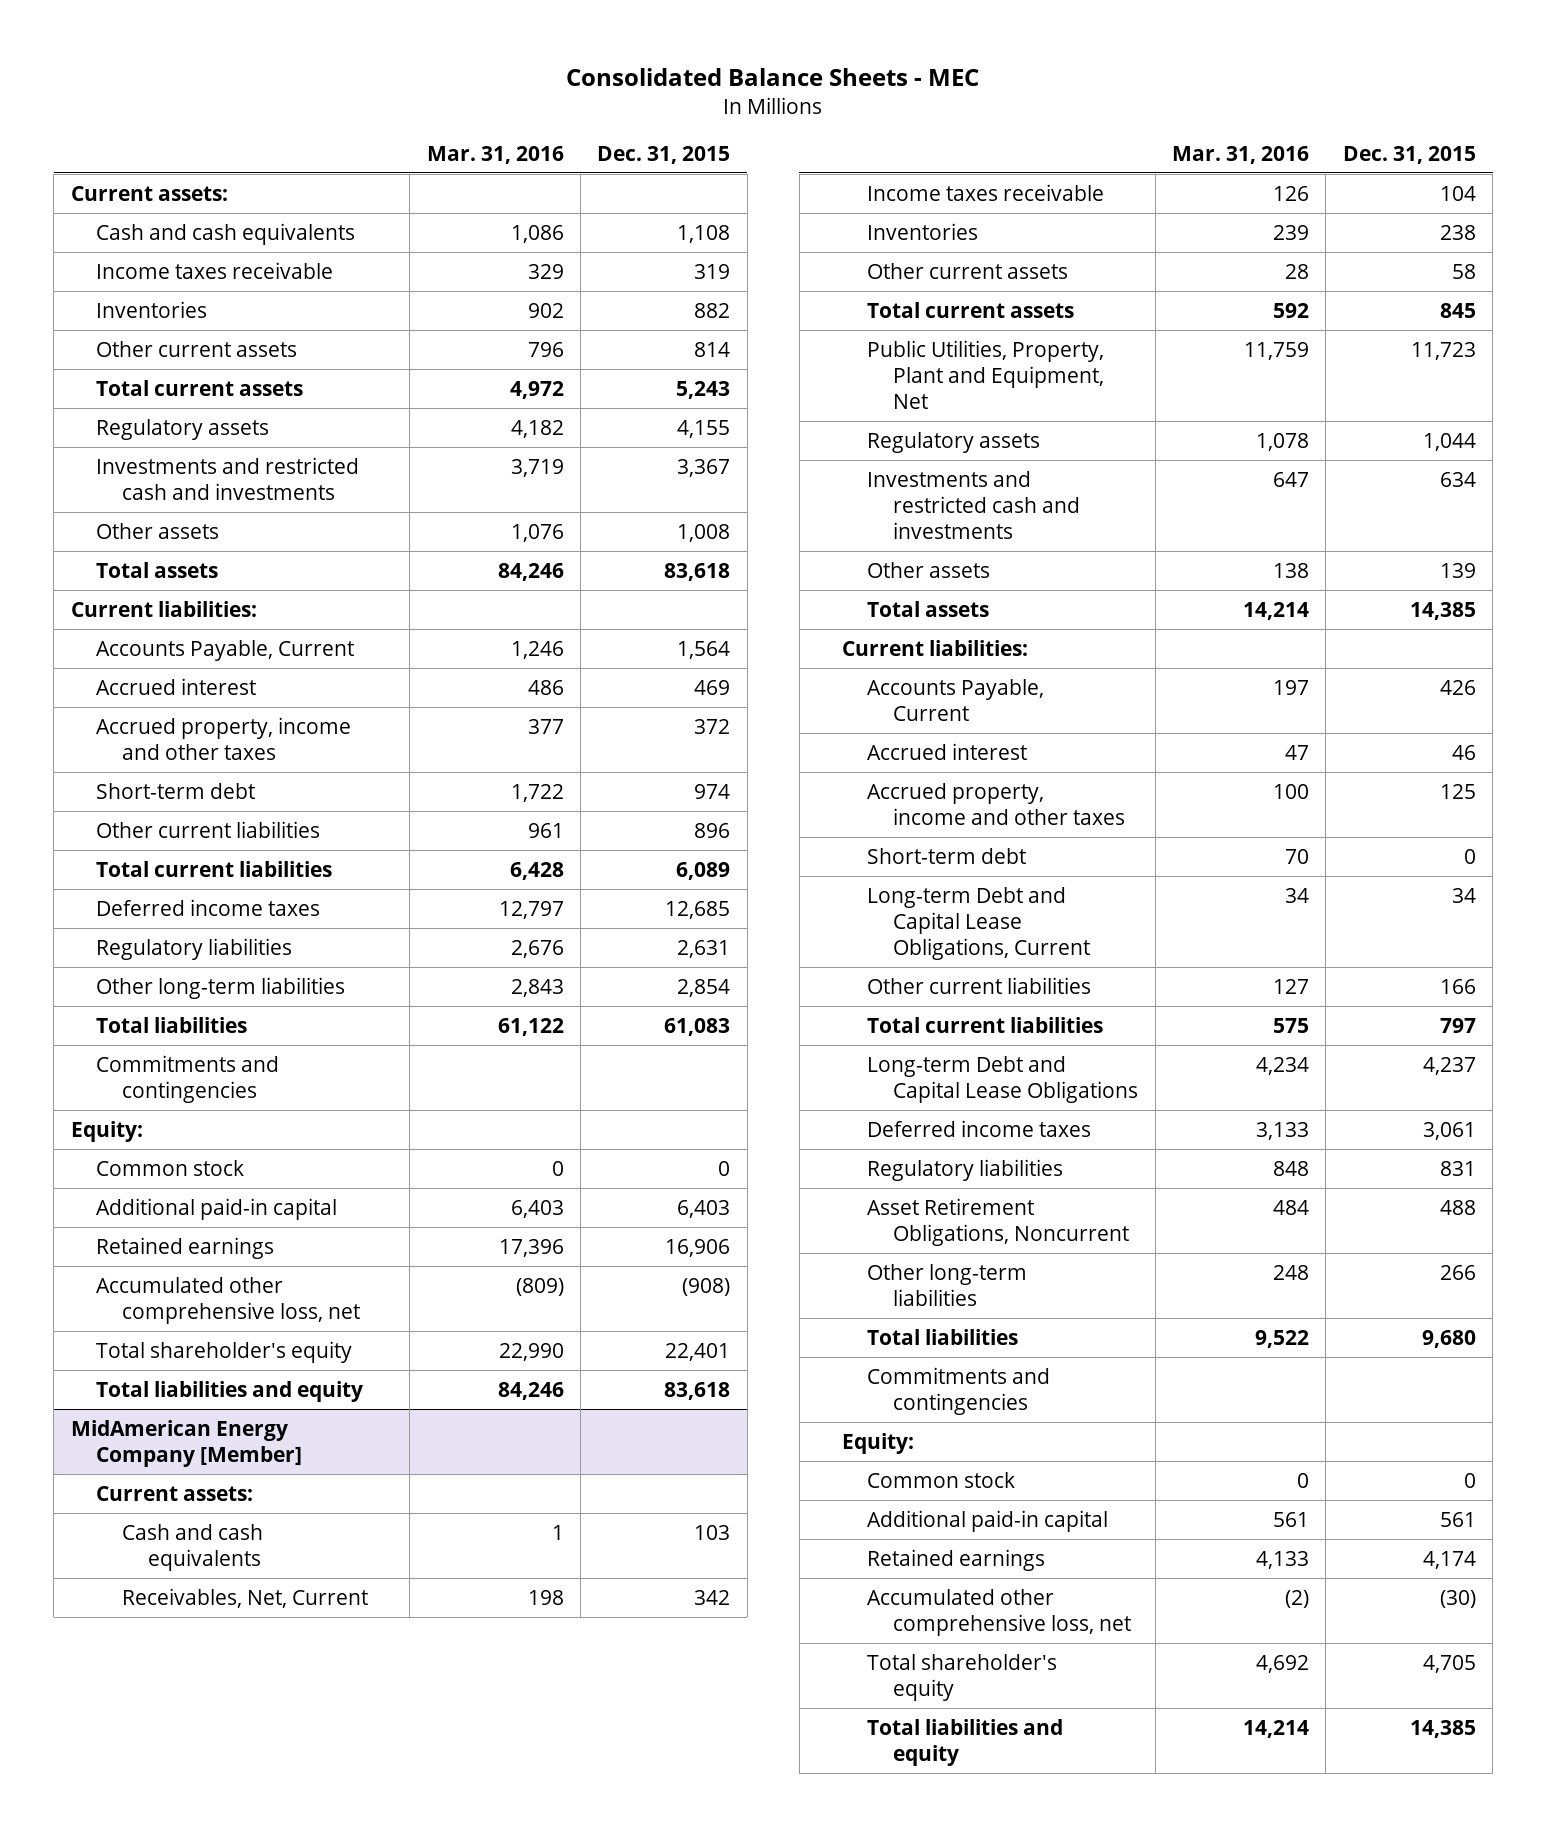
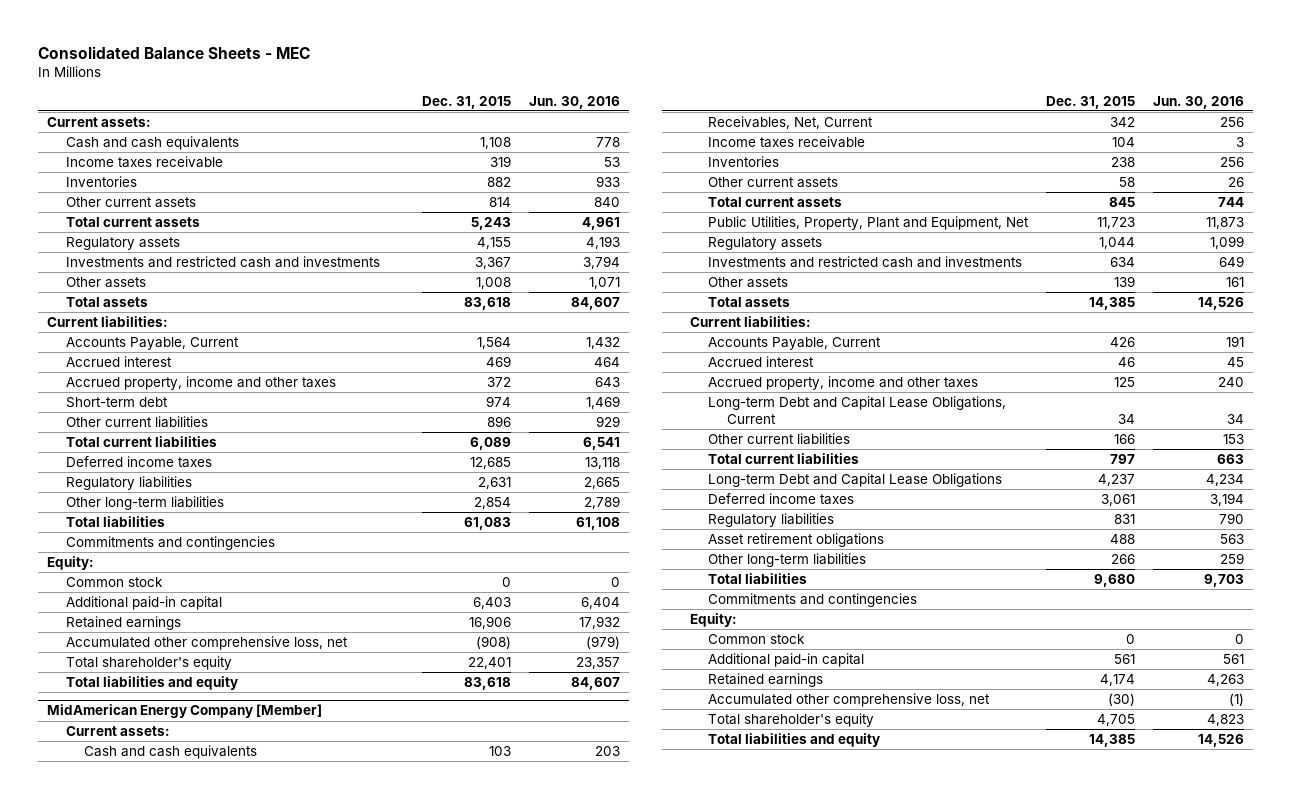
[426,145,564,164] Mar. 31, 2016 -> none
none -> [528,95,620,109] Jun. 30, 2016
[867,847,1027,864] Short-term debt -> none
[867,1197,1130,1247] Asset Retirement Obligations, Noncurrent -> [708,533,885,548] Asset retirement obligations

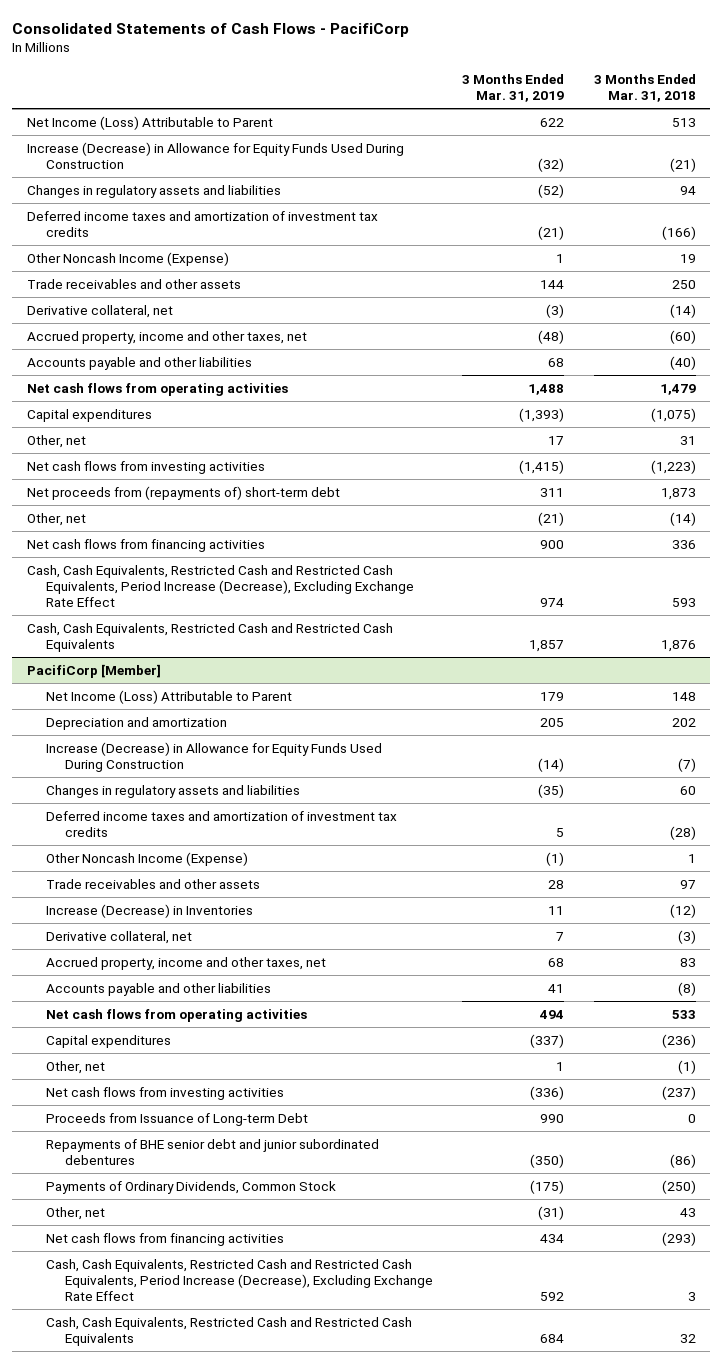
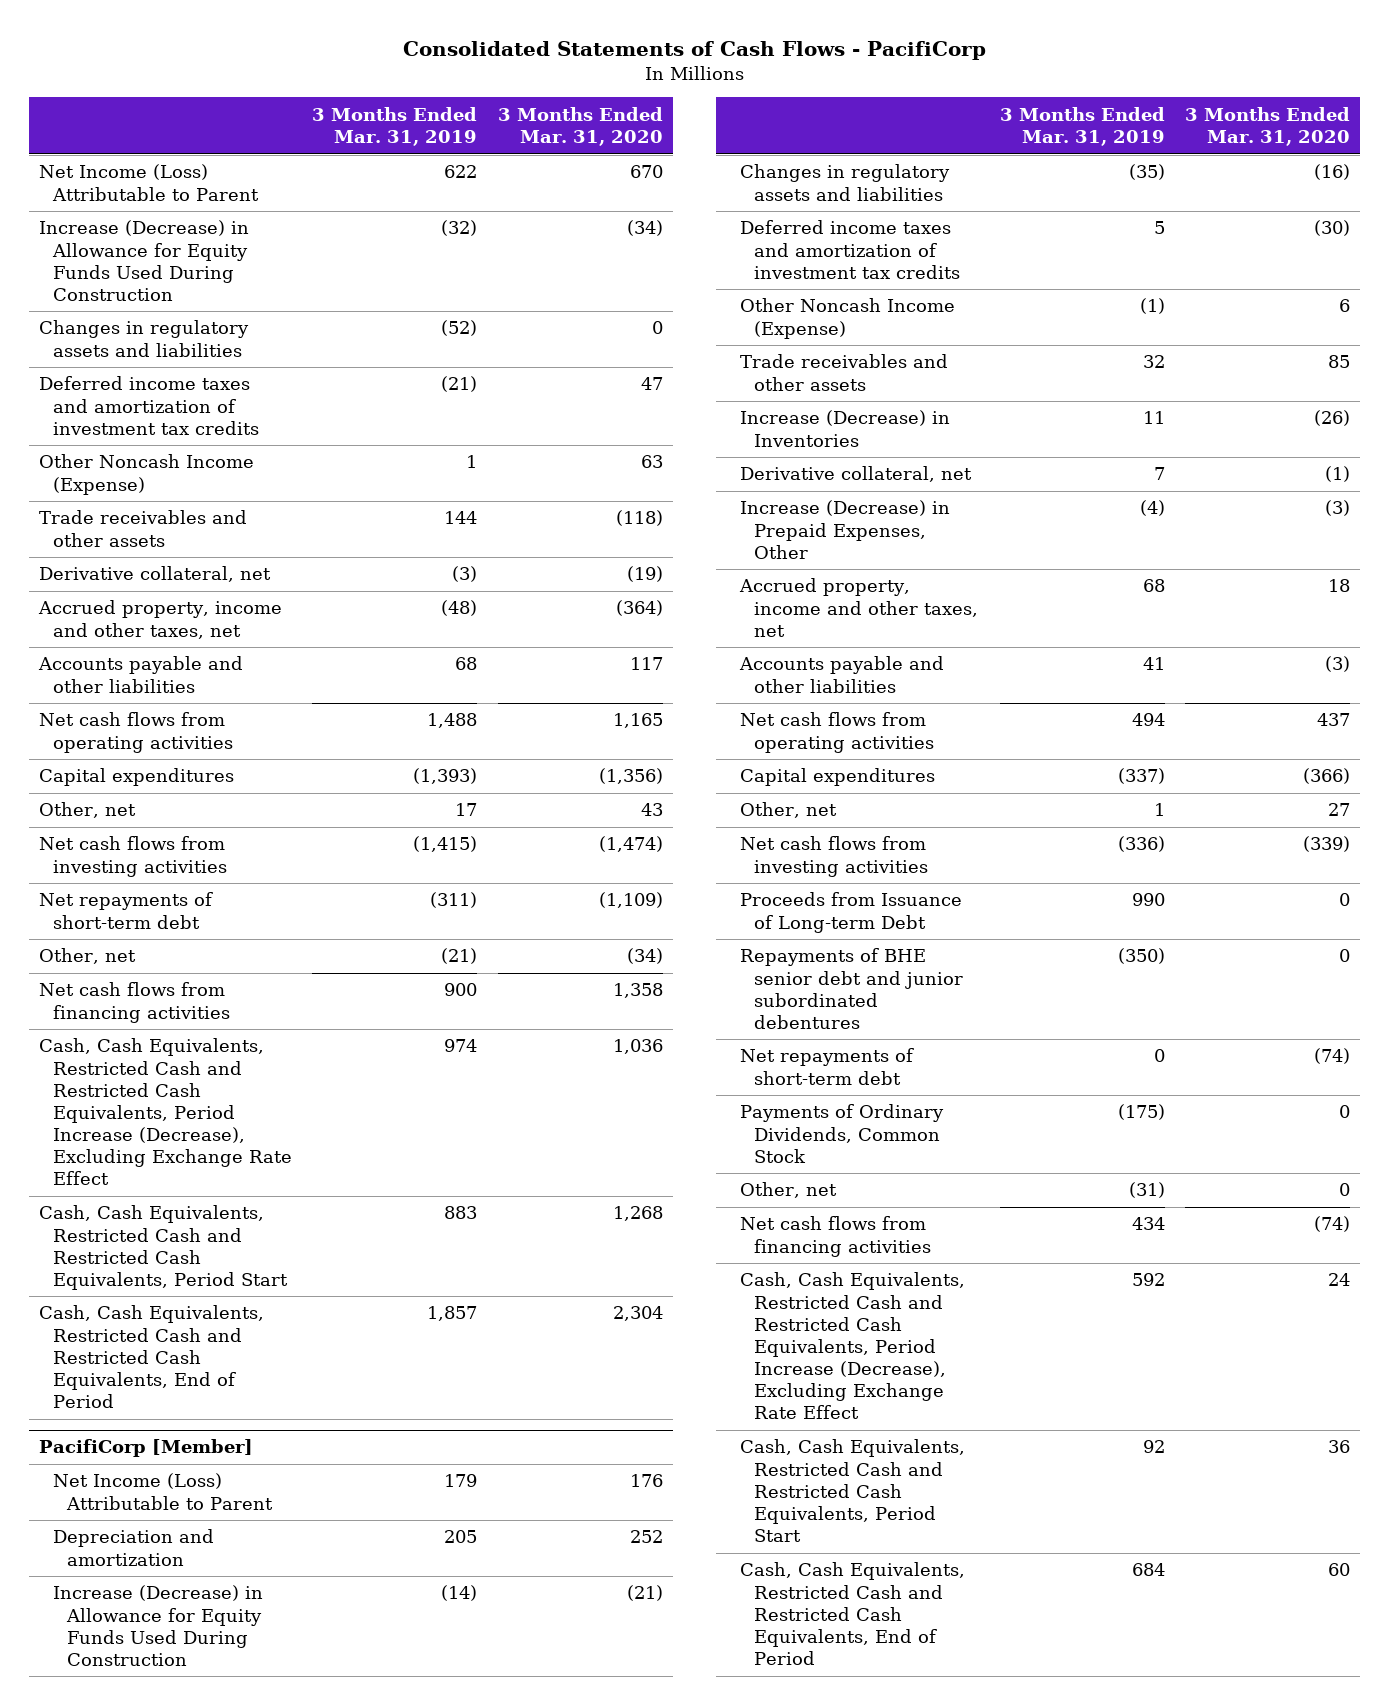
[593,73,696,102] 3 Months Ended Mar. 31, 2018 -> none
none -> [497,106,663,146] 3 Months Ended Mar. 31, 2020
[27,486,341,501] Net proceeds from (repayments of) short-term debt -> [39,892,214,929] Net repayments of short-term debt
[540,488,565,498] 311 -> [430,892,478,909] (311)
[27,623,394,652] Cash, Cash Equivalents, Restricted Cash and Restricted Cash Equivalents -> [39,1205,289,1290] Cash, Cash Equivalents, Restricted Cash and Restricted Cash Equivalents, Period Start
[529,639,565,652] 1,857 -> [444,1206,478,1220] 883
none -> [39,1305,265,1408] Cash, Cash Equivalents, Restricted Cash and Restricted Cash Equivalents, End of Period
[548,880,565,890] 28 -> [1142,355,1165,369] 32
none -> [740,500,951,559] Increase (Decrease) in Prepaid Expenses, Other
none -> [740,1048,915,1085] Net repayments of short-term debt
[46,1317,413,1346] Cash, Cash Equivalents, Restricted Cash and Restricted Cash Equivalents -> [740,1439,966,1542] Cash, Cash Equivalents, Restricted Cash and Restricted Cash Equivalents, Period Start
[540,1333,565,1343] 684 -> [1142,1440,1165,1454] 92
none -> [740,1562,966,1665] Cash, Cash Equivalents, Restricted Cash and Restricted Cash Equivalents, End of Period

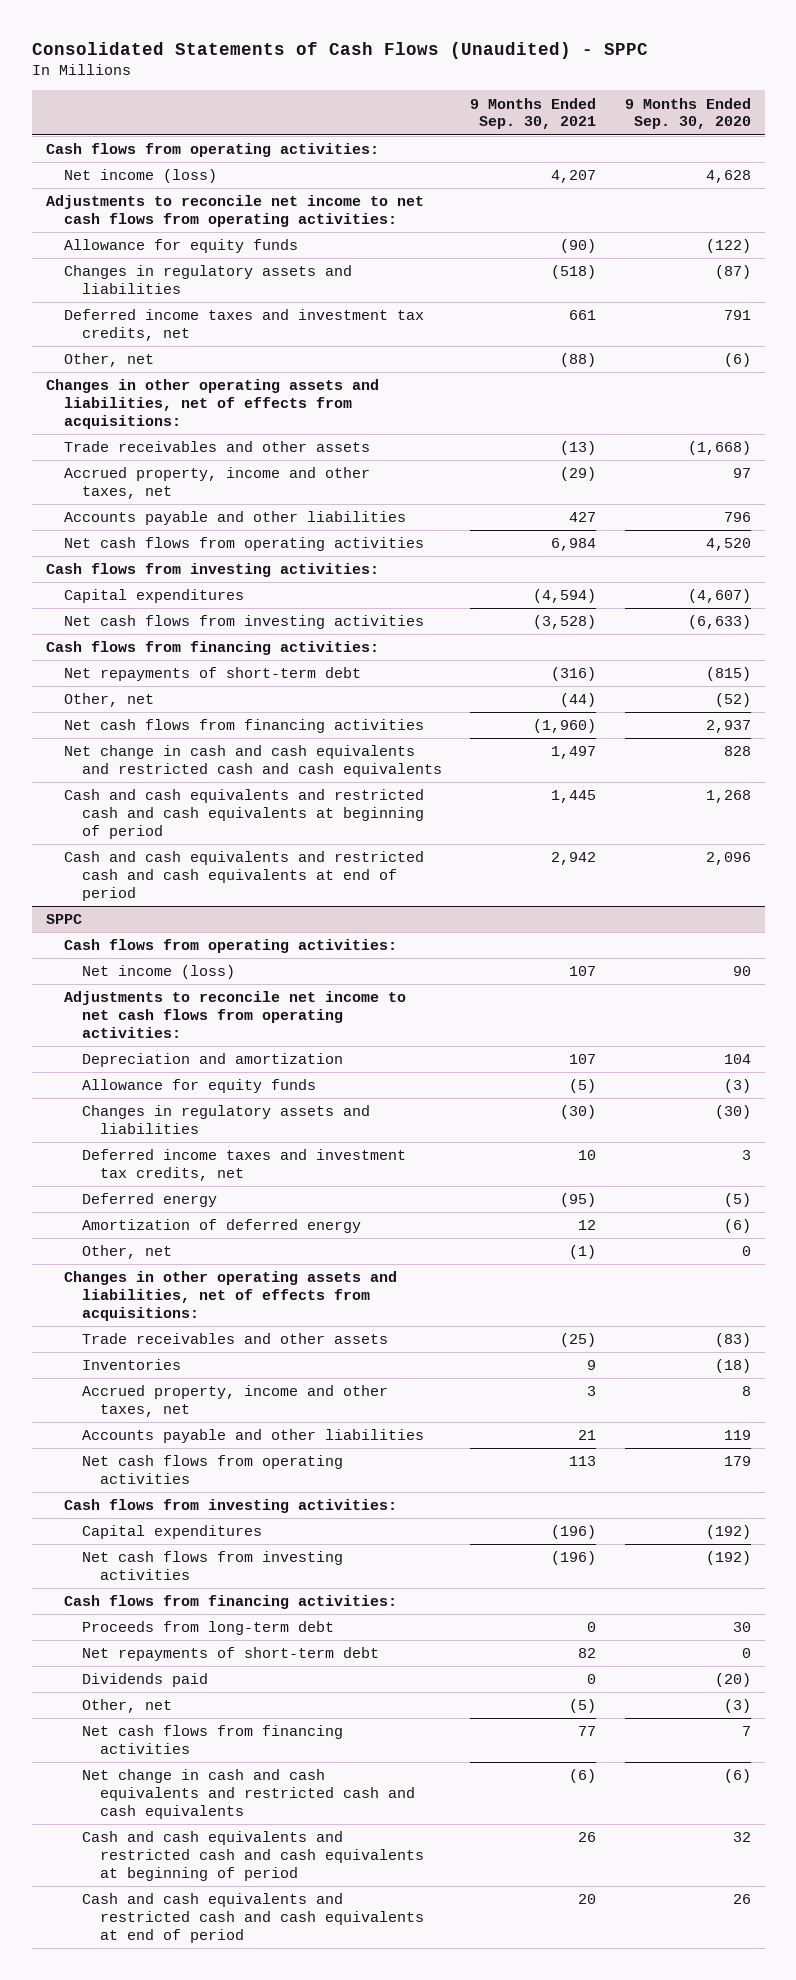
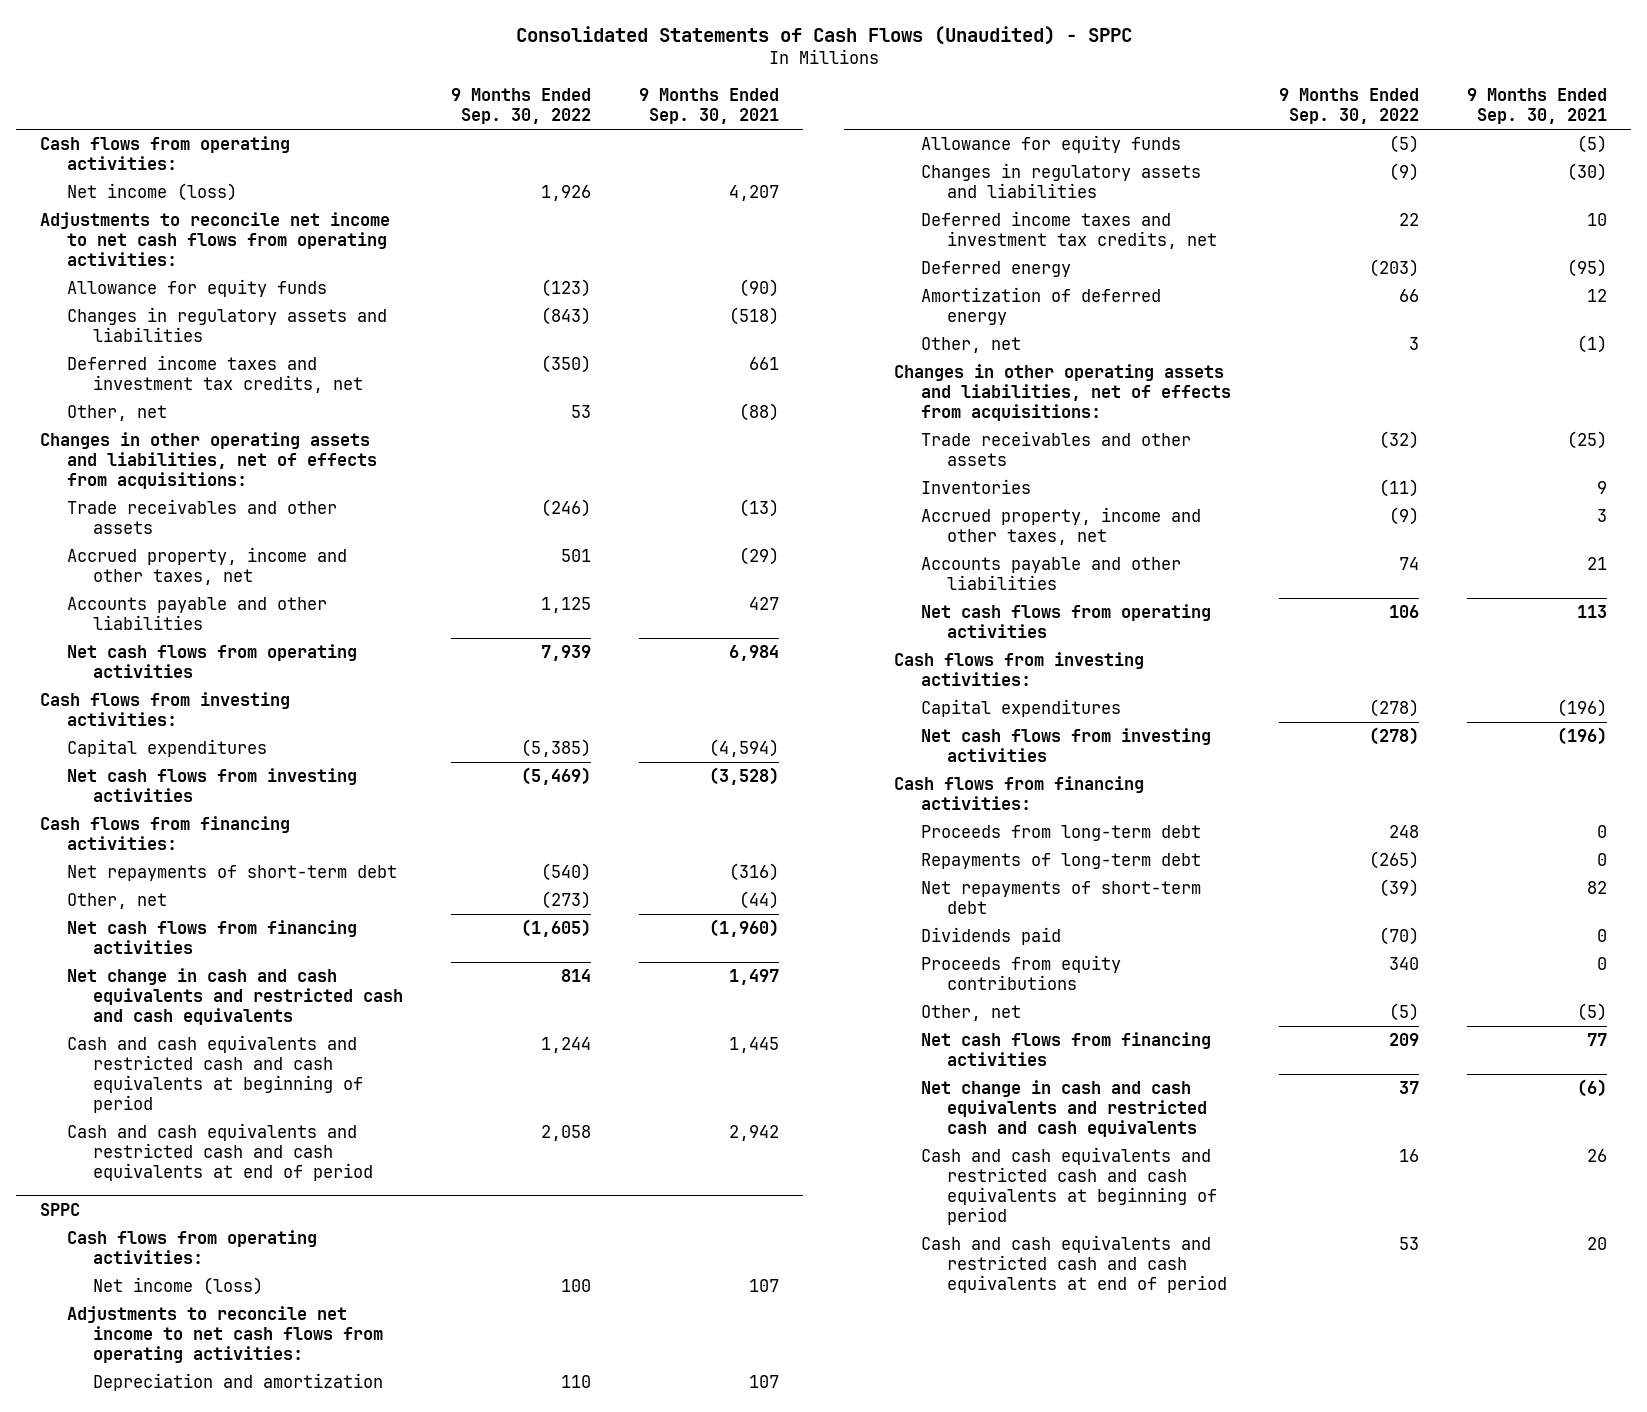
[624,97,751,130] 9 Months Ended Sep. 30, 2020 -> none
none -> [450,88,591,124] 9 Months Ended Sep. 30, 2022
none -> [920,853,1201,870] Repayments of long-term debt
none -> [920,955,1121,991] Proceeds from equity contributions

